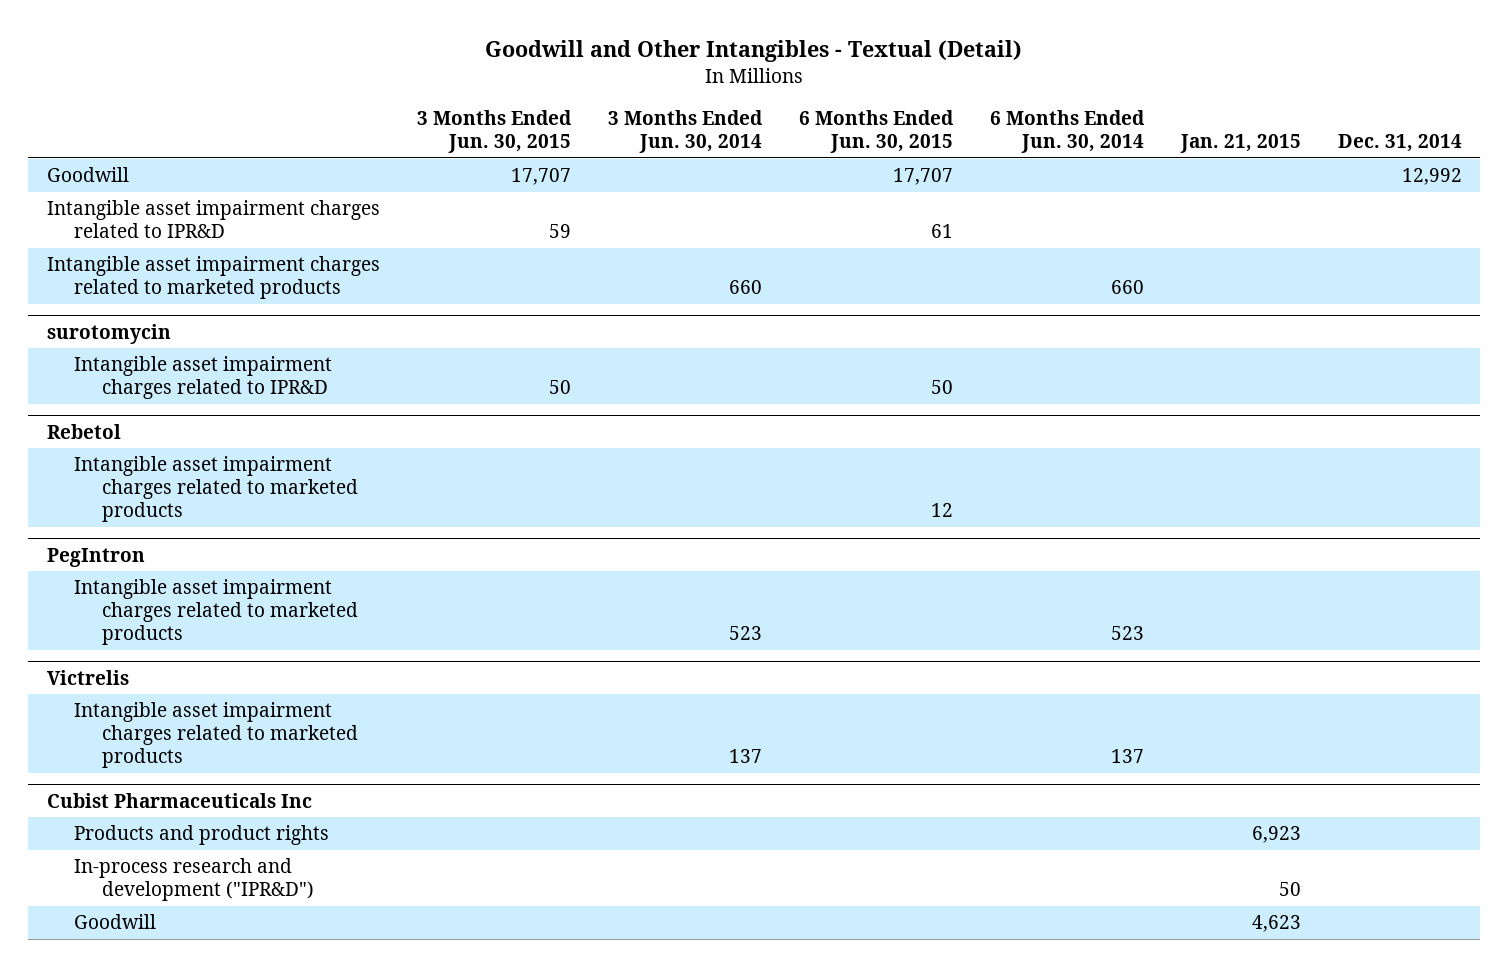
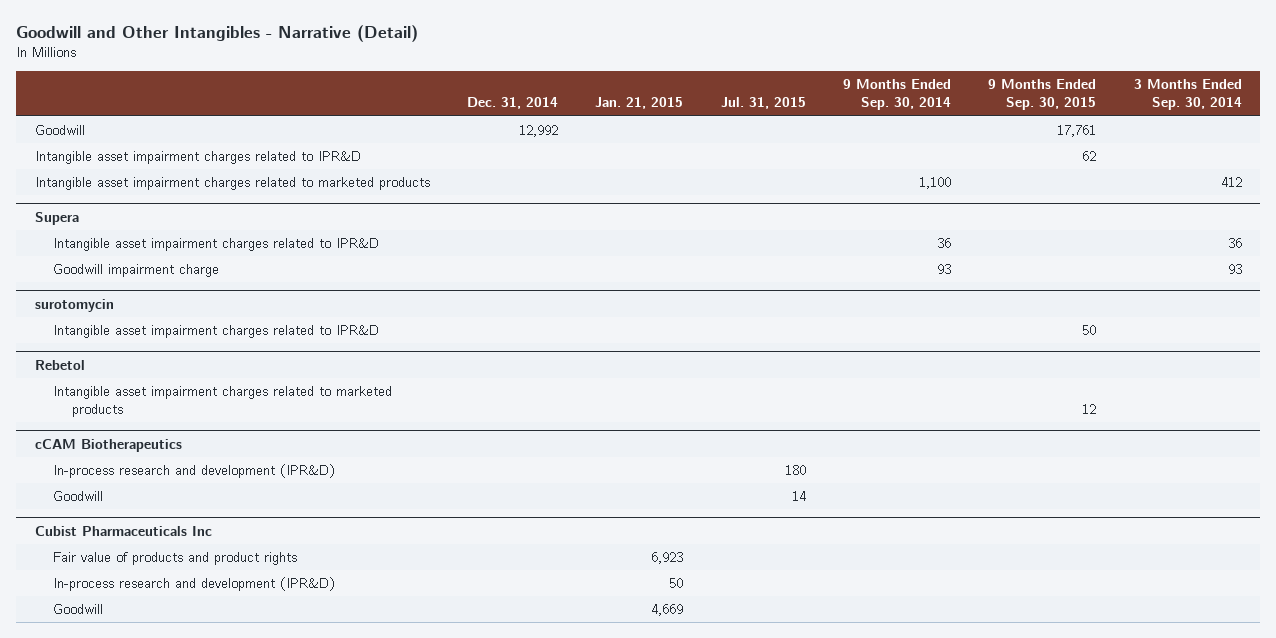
[485,40,1023,63] Goodwill and Other Intangibles - Textual (Detail) -> [16,25,419,43] Goodwill and Other Intangibles - Narrative (Detail)
[416,110,572,153] 3 Months Ended Jun. 30, 2015 -> none
[607,110,763,153] 3 Months Ended Jun. 30, 2014 -> none
[798,110,954,153] 6 Months Ended Jun. 30, 2015 -> none
[989,110,1145,153] 6 Months Ended Jun. 30, 2014 -> none
none -> [720,97,806,110] Jul. 31, 2015
none -> [843,79,952,111] 9 Months Ended Sep. 30, 2014
none -> [988,79,1097,111] 9 Months Ended Sep. 30, 2015
none -> [1133,79,1242,111] 3 Months Ended Sep. 30, 2014
none -> [34,211,79,225] Supera
none -> [53,238,380,252] Intangible asset impairment charges related to IPR&D
none -> [53,264,220,278] Goodwill impairment charge
[46,547,145,567] PegIntron -> none
[74,579,359,645] Intangible asset impairment charges related to marketed products -> none
[46,669,129,685] Victrelis -> none
[74,702,359,768] Intangible asset impairment charges related to marketed products -> none
none -> [34,438,182,452] cCAM Biotherapeutics
none -> [53,464,336,479] In-process research and development (IPR&D)
none -> [53,491,104,502] Goodwill
[74,825,330,846] Products and product rights -> [53,552,298,566] Fair value of products and product rights
[74,858,315,902] In-process research and development ("IPR&D") -> [53,577,336,592] In-process research and development (IPR&D)
[1251,915,1301,933] 4,623 -> [651,604,684,617] 4,669

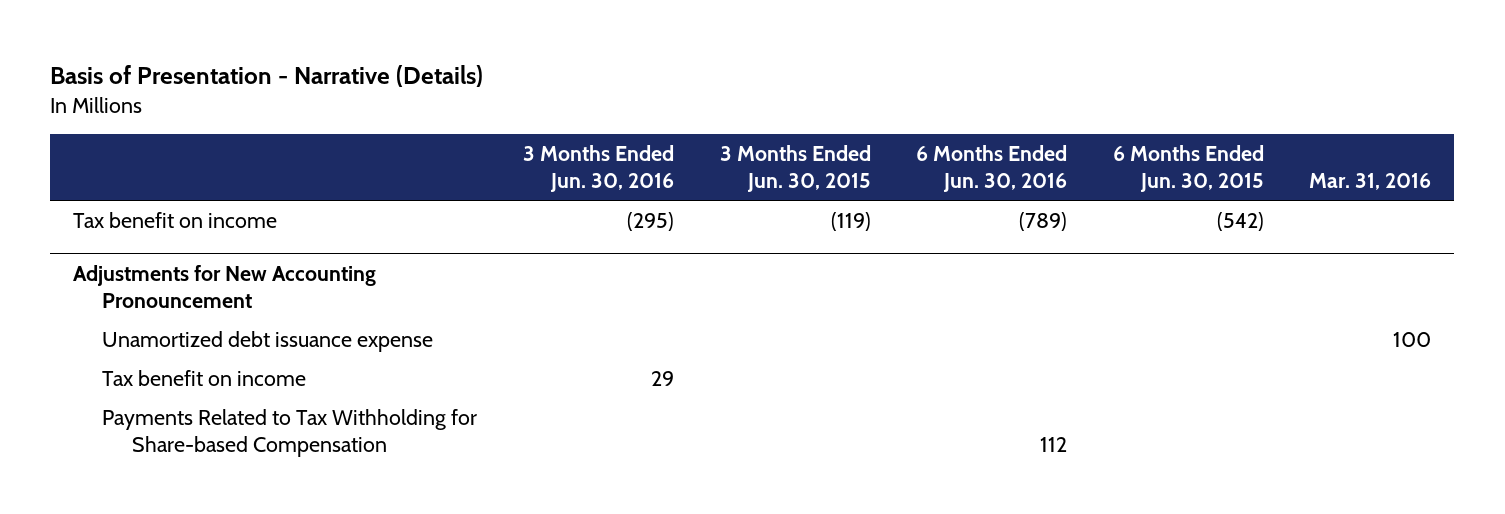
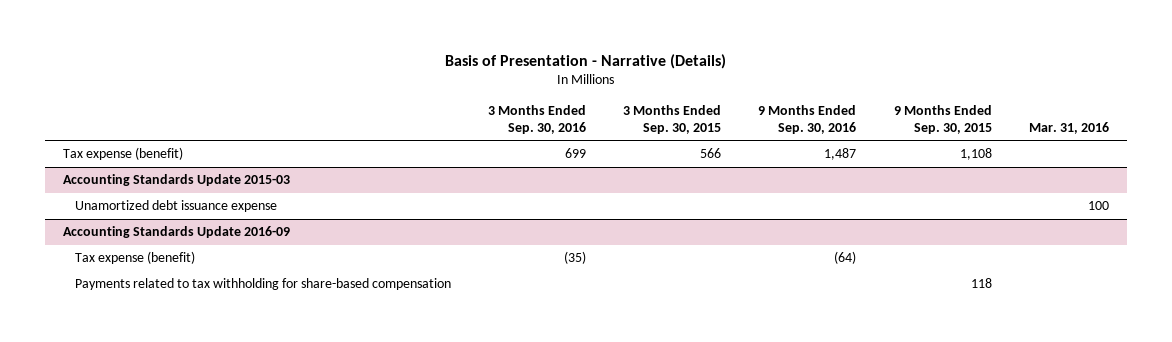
[523,144,675,193] 3 Months Ended Jun. 30, 2016 -> none
[719,144,871,193] 3 Months Ended Jun. 30, 2015 -> none
[916,144,1068,193] 6 Months Ended Jun. 30, 2016 -> none
[1112,144,1264,193] 6 Months Ended Jun. 30, 2015 -> none
none -> [488,105,587,134] 3 Months Ended Sep. 30, 2016
none -> [623,105,722,134] 3 Months Ended Sep. 30, 2015
none -> [758,105,857,134] 9 Months Ended Sep. 30, 2016
none -> [893,105,992,134] 9 Months Ended Sep. 30, 2015
[102,330,434,352] Unamortized debt issuance expense -> none
[73,211,278,228] Tax benefit on income -> [63,147,184,161] Tax expense (benefit)
none -> [63,174,291,187] Accounting Standards Update 2015-03
none -> [74,200,277,213] Unamortized debt issuance expense
[73,264,377,309] Adjustments for New Accounting Pronouncement -> [63,226,291,239] Accounting Standards Update 2016-09
[102,369,307,386] Tax benefit on income -> [74,251,195,265] Tax expense (benefit)
[102,408,478,458] Payments Related to Tax Withholding for Share-based Compensation -> [74,278,451,291] Payments related to tax withholding for share-based compensation

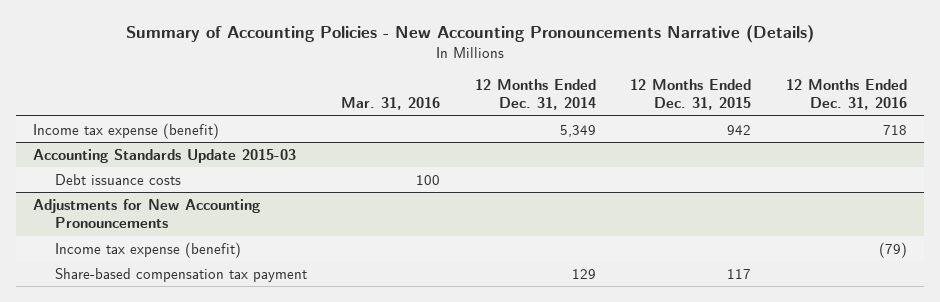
[445,53,727,69] Basis of Presentation - Narrative (Details) -> [125,25,814,44] Summary of Accounting Policies - New Accounting Pronouncements Narrative (Details)
[488,105,587,134] 3 Months Ended Sep. 30, 2016 -> none
[623,105,722,134] 3 Months Ended Sep. 30, 2015 -> none
[758,105,857,134] 9 Months Ended Sep. 30, 2016 -> none
[893,105,992,134] 9 Months Ended Sep. 30, 2015 -> none
none -> [474,78,596,111] 12 Months Ended Dec. 31, 2014
none -> [630,78,752,111] 12 Months Ended Dec. 31, 2015
none -> [785,78,907,111] 12 Months Ended Dec. 31, 2016
[63,147,184,161] Tax expense (benefit) -> [33,122,220,139] Income tax expense (benefit)
[74,200,277,213] Unamortized debt issuance expense -> [54,173,181,185] Debt issuance costs
[63,226,291,239] Accounting Standards Update 2016-09 -> [33,198,261,228] Adjustments for New Accounting Pronouncements
[74,251,195,265] Tax expense (benefit) -> [54,241,241,258] Income tax expense (benefit)
[74,278,451,291] Payments related to tax withholding for share-based compensation -> [54,267,307,282] Share-based compensation tax payment

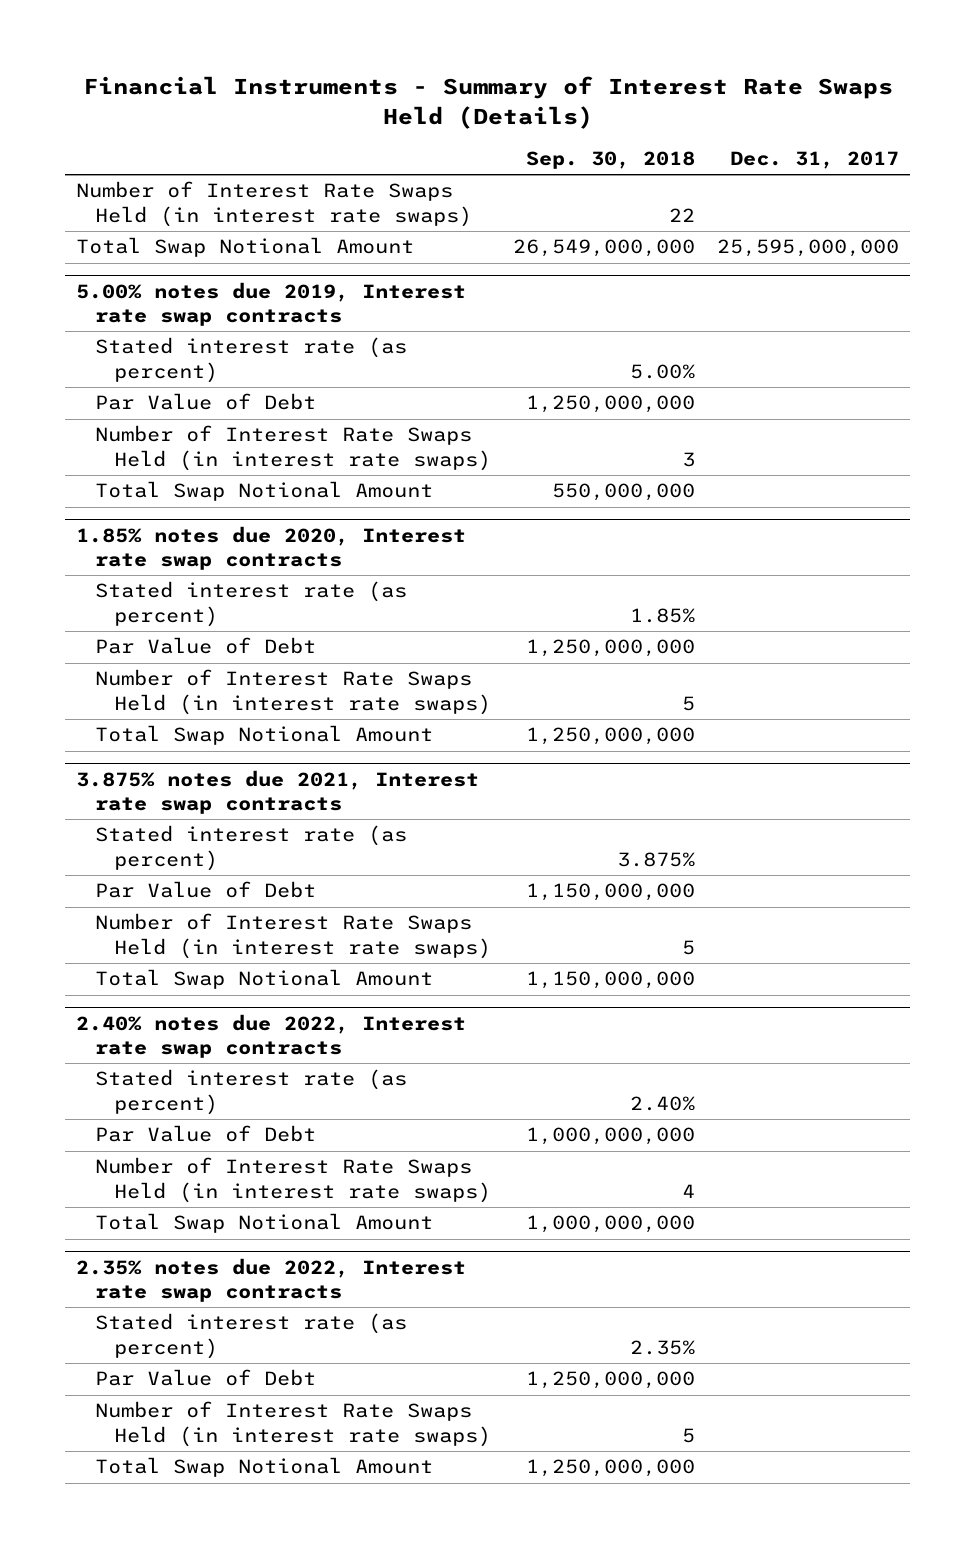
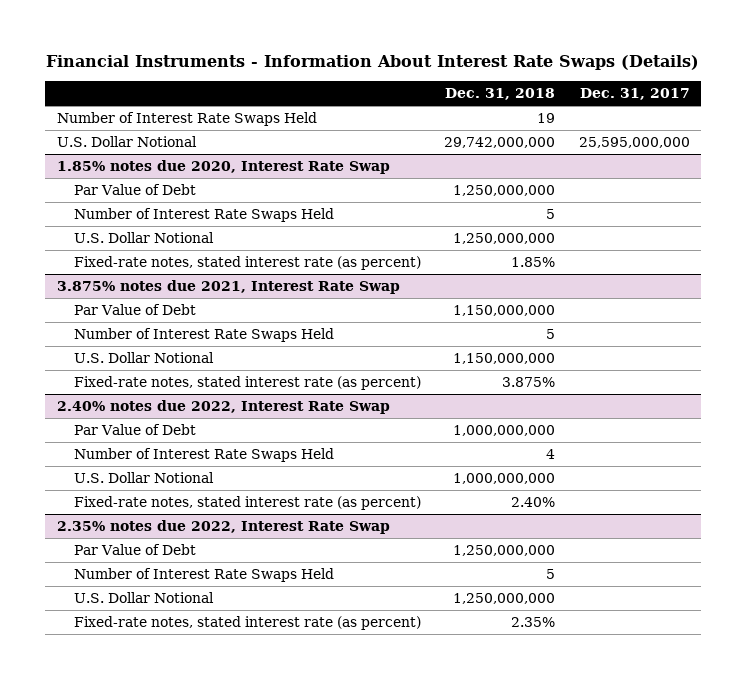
[82,76,893,129] Financial Instruments - Summary of Interest Rate Swaps Held (Details) -> [46,55,700,71] Financial Instruments - Information About Interest Rate Swaps (Details)
[526,150,696,169] Sep. 30, 2018 -> none
none -> [445,88,556,101] Dec. 31, 2018
[75,281,466,326] 5.00% notes due 2019, Interest rate swap contracts -> none
[95,337,408,383] Stated interest rate (as percent) -> none
[95,393,317,411] Par Value of Debt -> none
[95,425,492,471] Number of Interest Rate Swaps Held (in interest rate swaps) -> none
[95,481,434,502] Total Swap Notional Amount -> none
[95,581,408,627] Stated interest rate (as percent) -> none
[75,181,473,227] Number of Interest Rate Swaps Held (in interest rate swaps) -> [56,112,317,127] Number of Interest Rate Swaps Held
[75,237,414,258] Total Swap Notional Amount -> [56,136,197,148] U.S. Dollar Notional
[75,525,466,570] 1.85% notes due 2020, Interest rate swap contracts -> [56,160,390,175] 1.85% notes due 2020, Interest Rate Swap
[95,825,408,871] Stated interest rate (as percent) -> none
[95,669,492,715] Number of Interest Rate Swaps Held (in interest rate swaps) -> [74,208,335,223] Number of Interest Rate Swaps Held
[95,725,434,746] Total Swap Notional Amount -> [74,232,215,244] U.S. Dollar Notional
none -> [74,256,422,271] Fixed-rate notes, stated interest rate (as percent)
[75,769,479,814] 3.875% notes due 2021, Interest rate swap contracts -> [56,280,400,295] 3.875% notes due 2021, Interest Rate Swap
[95,1069,408,1115] Stated interest rate (as percent) -> none
[95,913,492,959] Number of Interest Rate Swaps Held (in interest rate swaps) -> [74,328,335,343] Number of Interest Rate Swaps Held
[95,969,434,990] Total Swap Notional Amount -> [74,352,215,364] U.S. Dollar Notional
none -> [74,376,422,391] Fixed-rate notes, stated interest rate (as percent)
[75,1013,466,1058] 2.40% notes due 2022, Interest rate swap contracts -> [56,400,390,415] 2.40% notes due 2022, Interest Rate Swap
[95,1313,408,1359] Stated interest rate (as percent) -> none
[95,1157,492,1203] Number of Interest Rate Swaps Held (in interest rate swaps) -> [74,448,335,463] Number of Interest Rate Swaps Held
[95,1213,434,1234] Total Swap Notional Amount -> [74,472,215,484] U.S. Dollar Notional
none -> [74,496,422,511] Fixed-rate notes, stated interest rate (as percent)
[75,1257,466,1302] 2.35% notes due 2022, Interest rate swap contracts -> [56,520,390,535] 2.35% notes due 2022, Interest Rate Swap
[95,1401,492,1447] Number of Interest Rate Swaps Held (in interest rate swaps) -> [74,568,335,583] Number of Interest Rate Swaps Held
[95,1457,434,1478] Total Swap Notional Amount -> [74,592,215,604] U.S. Dollar Notional
none -> [74,616,422,631] Fixed-rate notes, stated interest rate (as percent)

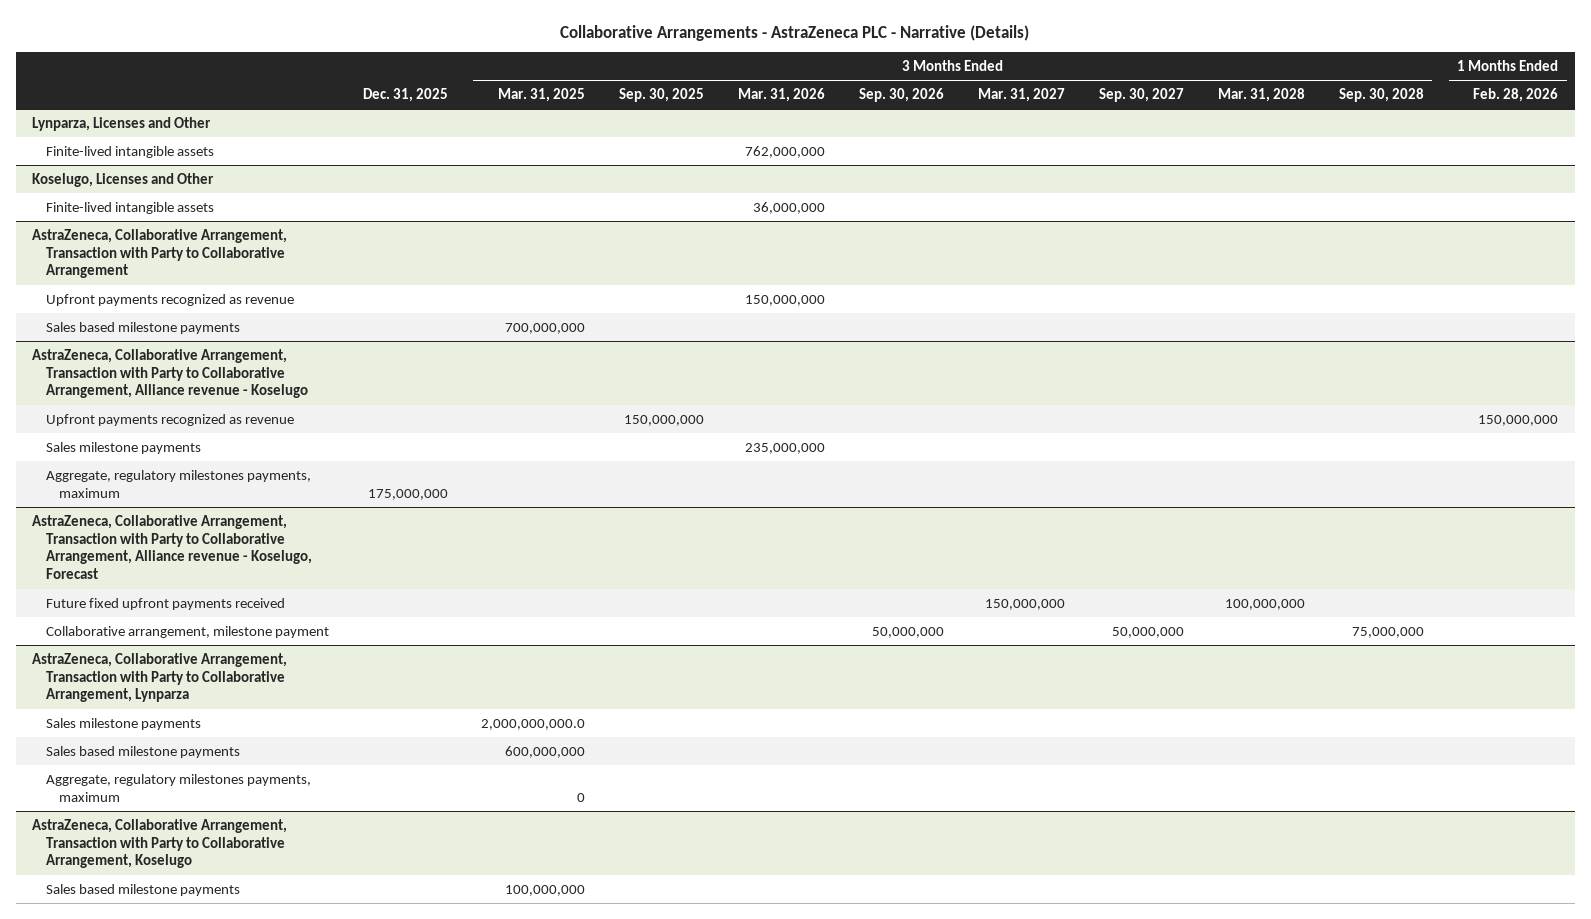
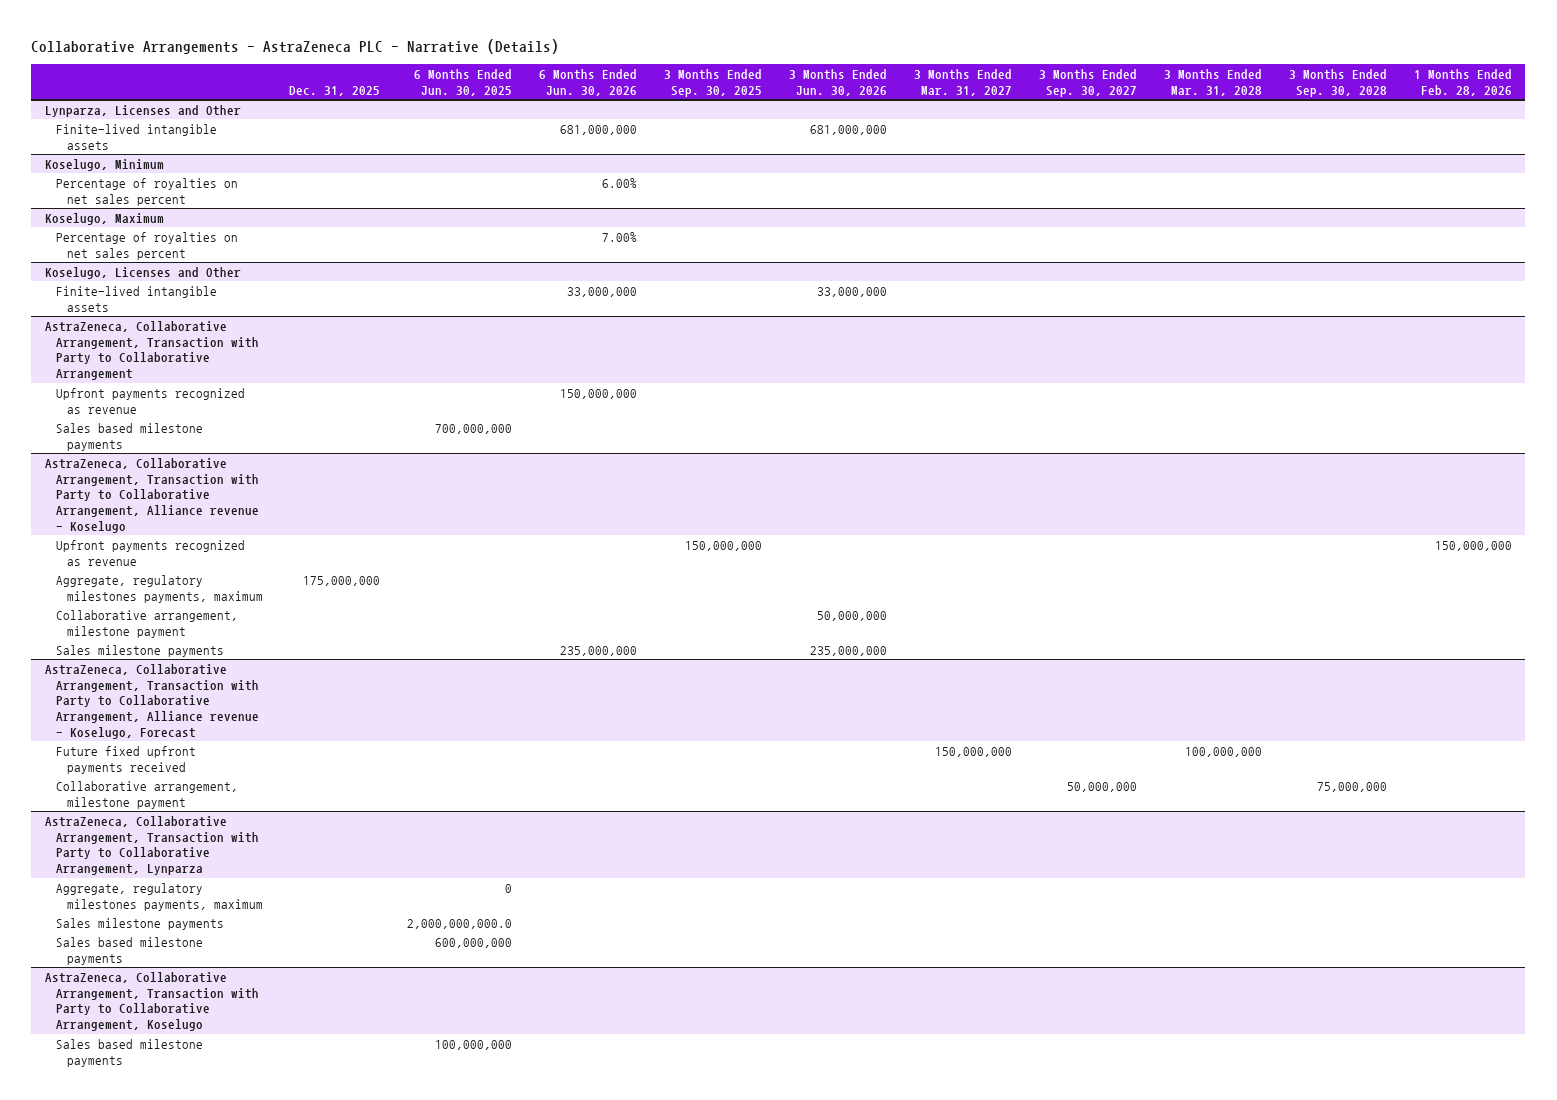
[498,87,586,102] Mar. 31, 2025 -> none
[738,87,826,102] Mar. 31, 2026 -> none
[859,87,945,102] Sep. 30, 2026 -> none
none -> [414,69,513,96] 6 Months Ended Jun. 30, 2025
none -> [539,69,638,96] 6 Months Ended Jun. 30, 2026
none -> [789,69,888,96] 3 Months Ended Jun. 30, 2026
none -> [44,158,164,171] Koselugo, Minimum
none -> [55,177,238,206] Percentage of royalties on net sales percent
none -> [44,212,164,225] Koselugo, Maximum
none -> [55,231,238,260] Percentage of royalties on net sales percent
none -> [55,609,238,638] Collaborative arrangement, milestone payment
[45,441,201,454] Sales milestone payments -> [55,644,224,657] Sales milestone payments
[45,773,311,802] Aggregate, regulatory milestones payments, maximum -> [55,882,263,911] Aggregate, regulatory milestones payments, maximum

